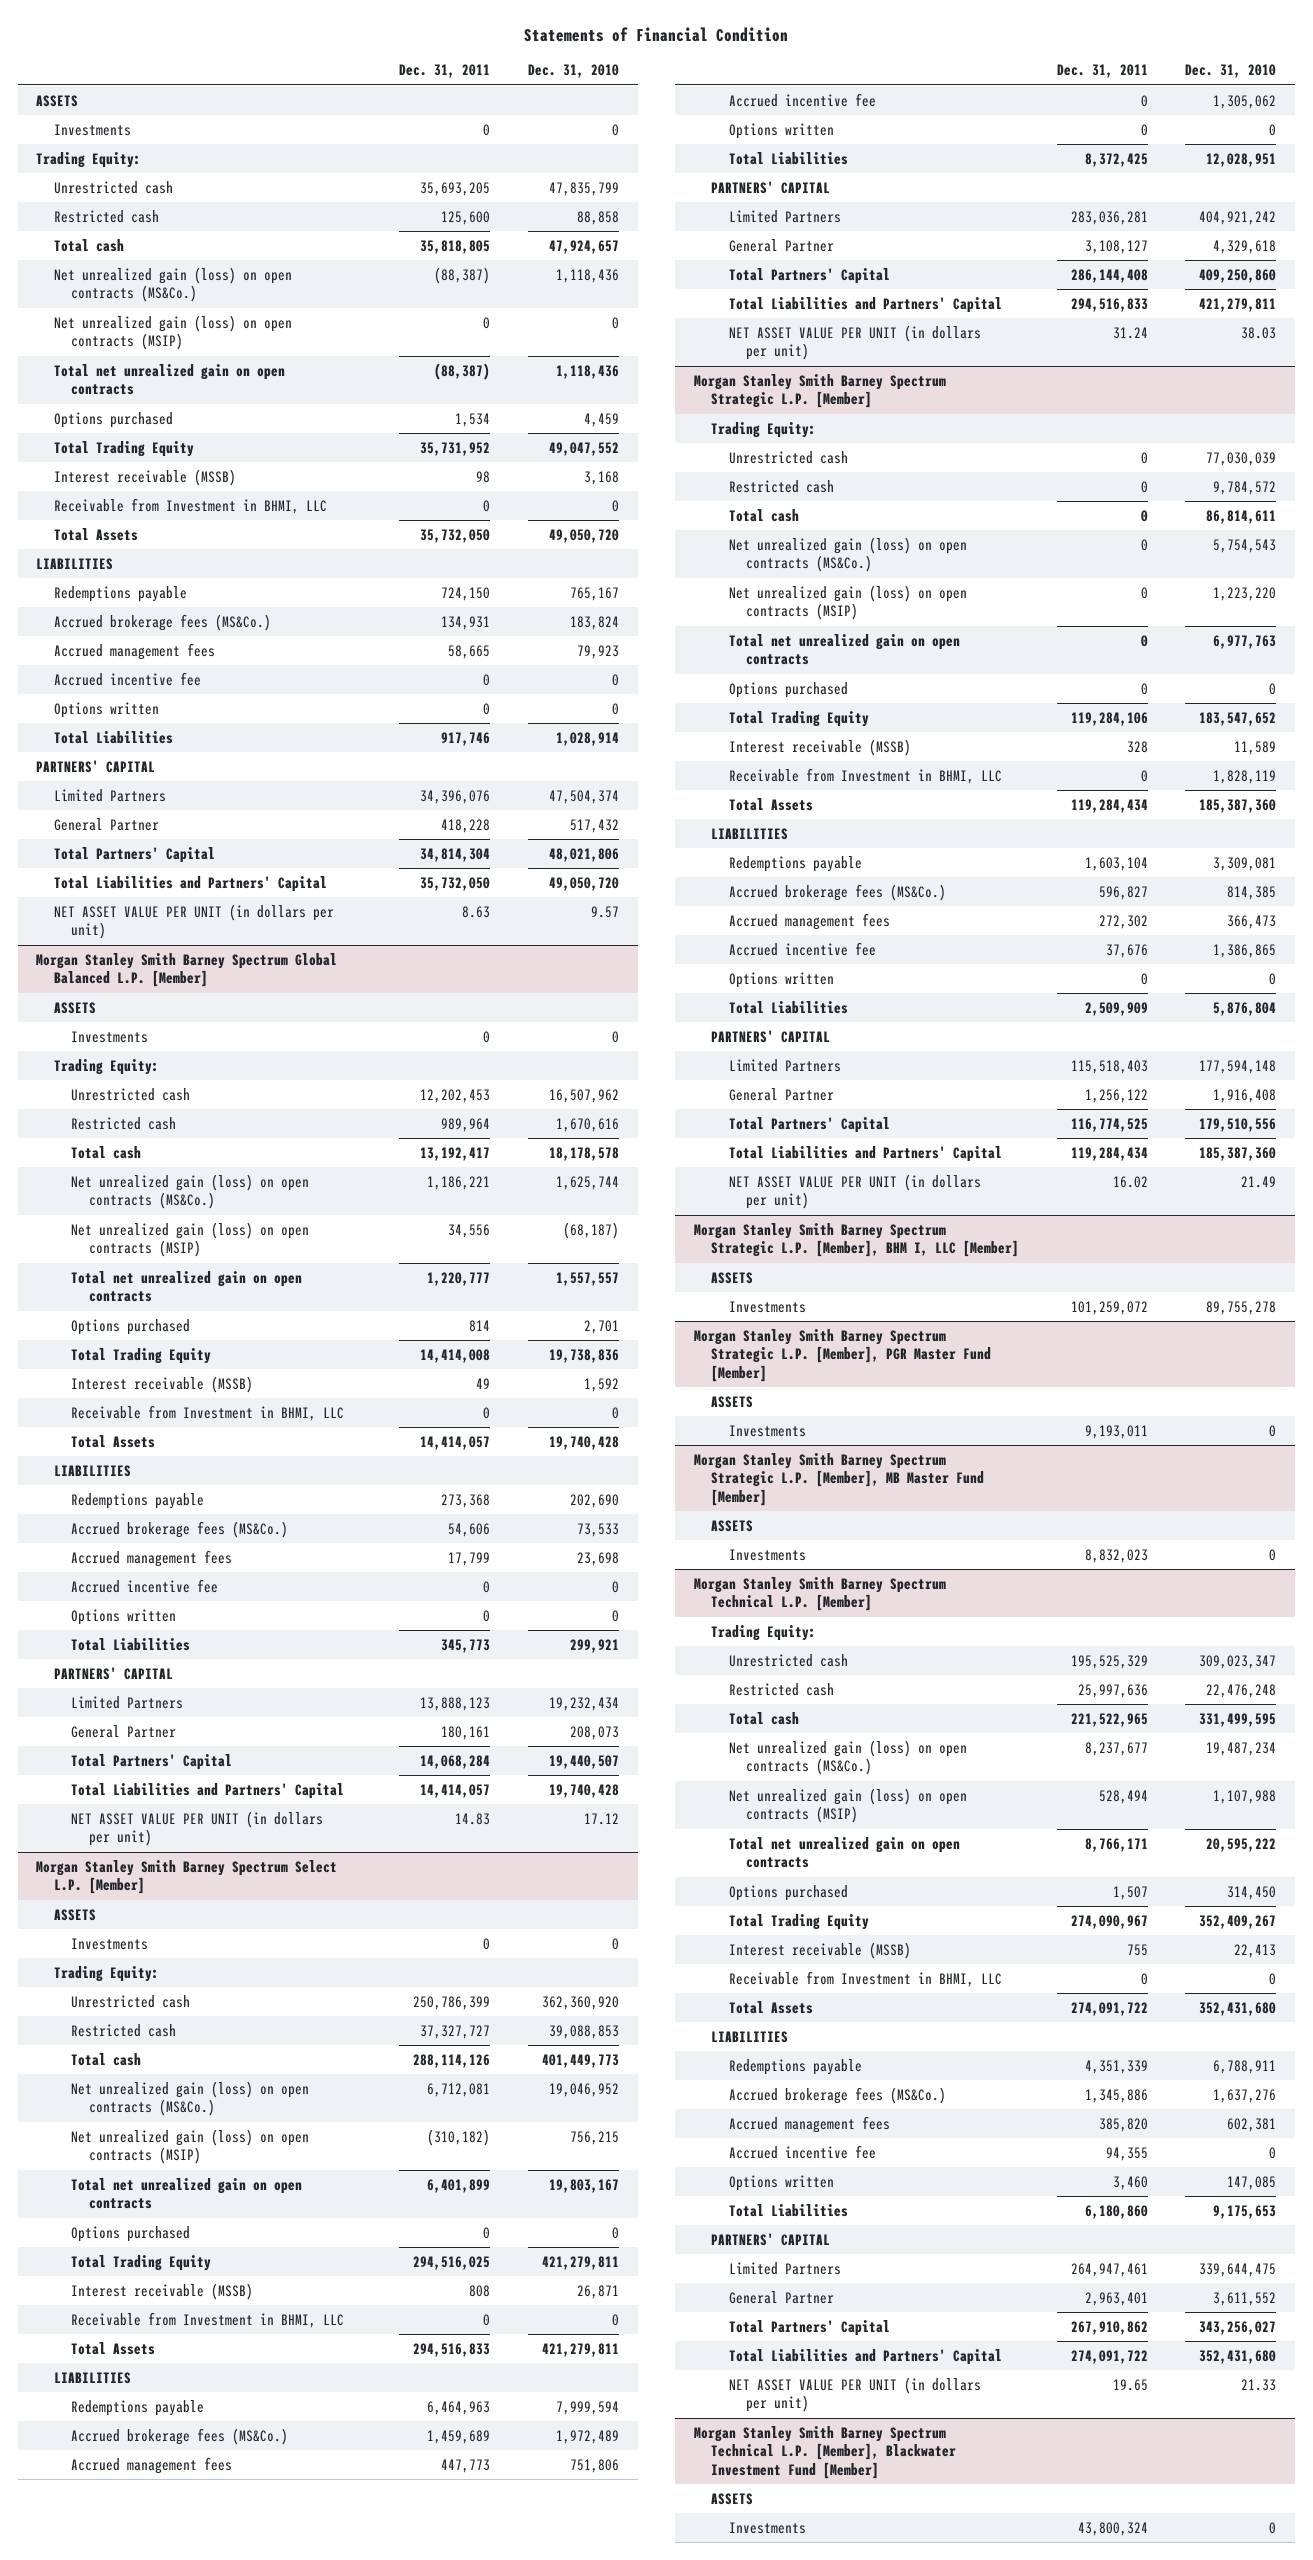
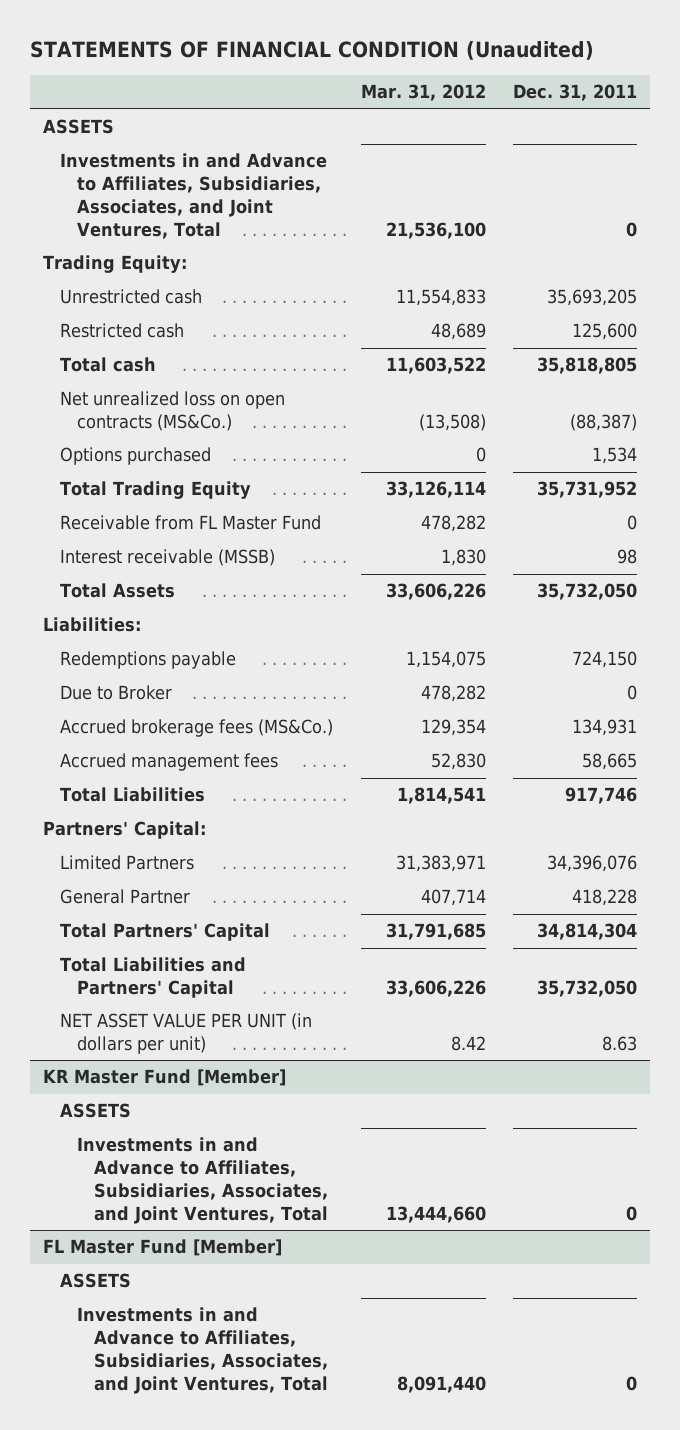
[524,26,789,42] Statements of Financial Condition -> [29,41,594,61] STATEMENTS OF FINANCIAL CONDITION (Unaudited)
[527,64,619,79] Dec. 31, 2010 -> none
none -> [360,84,486,102] Mar. 31, 2012
[53,123,131,136] Investments -> [60,153,328,239] Investments in and Advance to Affiliates, Subsidiaries, Associates, and Joint Ventures, Total
[53,314,292,351] Net unrealized gain (loss) on open contracts (MSIP) -> none
[53,363,285,396] Total net unrealized gain on open contracts -> none
[53,266,292,303] Net unrealized gain (loss) on open contracts (MS&Co.) -> [60,391,286,432] Net unrealized loss on open contracts (MS&Co.)
none -> [60,515,322,531] Receivable from FL Master Fund
[53,497,327,514] Receivable from Investment in BHMI, LLC -> none
[36,557,114,570] LIABILITIES -> [43,617,142,633] Liabilities:
none -> [60,685,173,701] Due to Broker
[53,671,201,686] Accrued incentive fee -> none
[53,701,159,718] Options written -> none
[36,759,156,773] PARTNERS' CAPITAL -> [43,821,207,840] Partners' Capital:
[36,952,338,988] Morgan Stanley Smith Barney Spectrum Global Balanced L.P. [Member] -> none
[53,1001,96,1014] ASSETS -> none
[71,1030,149,1043] Investments -> none
[53,1058,159,1075] Trading Equity: -> none
[71,1087,191,1101] Unrestricted cash -> none
[71,1116,177,1130] Restricted cash -> none
[71,1145,142,1159] Total cash -> none
[71,1173,310,1210] Net unrealized gain (loss) on open contracts (MS&Co.) -> none
[71,1221,310,1258] Net unrealized gain (loss) on open contracts (MSIP) -> none
[71,1270,303,1303] Total net unrealized gain on open contracts -> none
[71,1318,191,1335] Options purchased -> none
[71,1347,212,1364] Total Trading Equity -> none
[71,1375,254,1393] Interest receivable (MSSB) -> none
[71,1404,345,1421] Receivable from Investment in BHMI, LLC -> none
[71,1434,156,1448] Total Assets -> none
[53,1464,131,1477] LIABILITIES -> none
[71,1492,205,1509] Redemptions payable -> none
[71,1520,289,1538] Accrued brokerage fees (MS&Co.) -> none
[71,1549,233,1567] Accrued management fees -> none
[71,1578,219,1593] Accrued incentive fee -> none
[71,1608,177,1625] Options written -> none
[71,1637,191,1651] Total Liabilities -> none
[53,1666,173,1680] PARTNERS' CAPITAL -> none
[71,1695,184,1709] Limited Partners -> none
[71,1724,177,1738] General Partner -> none
[71,1753,233,1770] Total Partners' Capital -> none
[71,1782,345,1799] Total Liabilities and Partners' Capital -> none
[71,1810,324,1847] NET ASSET VALUE PER UNIT (in dollars per unit) -> none
[36,1859,338,1895] Morgan Stanley Smith Barney Spectrum Select L.P. [Member] -> none
[53,1908,96,1921] ASSETS -> none
[71,1937,149,1950] Investments -> none
[53,1965,159,1982] Trading Equity: -> none
[71,1994,191,2008] Unrestricted cash -> none
[71,2023,177,2037] Restricted cash -> none
[71,2052,142,2066] Total cash -> none
[71,2080,310,2117] Net unrealized gain (loss) on open contracts (MS&Co.) -> none
[71,2128,310,2165] Net unrealized gain (loss) on open contracts (MSIP) -> none
[71,2177,303,2210] Total net unrealized gain on open contracts -> none
[71,2225,191,2242] Options purchased -> none
[71,2254,212,2271] Total Trading Equity -> none
[71,2282,254,2300] Interest receivable (MSSB) -> none
[71,2311,345,2328] Receivable from Investment in BHMI, LLC -> none
[71,2341,156,2355] Total Assets -> none
[53,2371,131,2384] LIABILITIES -> none
[71,2399,205,2416] Redemptions payable -> none
[71,2427,289,2445] Accrued brokerage fees (MS&Co.) -> none
[71,2456,233,2474] Accrued management fees -> none
[728,92,876,107] Accrued incentive fee -> none
[728,122,834,139] Options written -> none
[728,151,848,165] Total Liabilities -> none
[711,180,831,194] PARTNERS' CAPITAL -> none
[728,209,841,223] Limited Partners -> none
[728,238,834,252] General Partner -> none
[728,267,890,284] Total Partners' Capital -> none
[728,296,1002,313] Total Liabilities and Partners' Capital -> none
[728,324,981,361] NET ASSET VALUE PER UNIT (in dollars per unit) -> none
[693,373,946,409] Morgan Stanley Smith Barney Spectrum Strategic L.P. [Member] -> none
[711,421,817,438] Trading Equity: -> none
[728,450,848,464] Unrestricted cash -> none
[728,479,834,493] Restricted cash -> none
[728,508,799,522] Total cash -> none
[728,536,967,573] Net unrealized gain (loss) on open contracts (MS&Co.) -> none
[728,584,967,621] Net unrealized gain (loss) on open contracts (MSIP) -> none
[728,633,960,666] Total net unrealized gain on open contracts -> none
[728,681,848,698] Options purchased -> none
[728,710,869,727] Total Trading Equity -> none
[728,738,911,756] Interest receivable (MSSB) -> none
[728,767,1002,784] Receivable from Investment in BHMI, LLC -> none
[728,797,813,811] Total Assets -> none
[711,827,789,840] LIABILITIES -> none
[728,855,862,872] Redemptions payable -> none
[728,883,946,901] Accrued brokerage fees (MS&Co.) -> none
[728,912,890,930] Accrued management fees -> none
[728,941,876,956] Accrued incentive fee -> none
[728,971,834,988] Options written -> none
[728,1000,848,1014] Total Liabilities -> none
[711,1029,831,1043] PARTNERS' CAPITAL -> none
[728,1058,841,1072] Limited Partners -> none
[728,1087,834,1101] General Partner -> none
[728,1116,890,1133] Total Partners' Capital -> none
[728,1145,1002,1162] Total Liabilities and Partners' Capital -> none
[728,1173,981,1210] NET ASSET VALUE PER UNIT (in dollars per unit) -> none
[693,1222,1020,1258] Morgan Stanley Smith Barney Spectrum Strategic L.P. [Member], BHM I, LLC [Member] -> none
[711,1271,754,1284] ASSETS -> none
[728,1300,806,1313] Investments -> none
[693,1328,992,1383] Morgan Stanley Smith Barney Spectrum Strategic L.P. [Member], PGR Master Fund [Member] -> none
[711,1395,754,1408] ASSETS -> none
[728,1424,806,1437] Investments -> none
[693,1452,985,1507] Morgan Stanley Smith Barney Spectrum Strategic L.P. [Member], MB Master Fund [Member] -> none
none -> [43,1069,287,1087] KR Master Fund [Member]
[728,1548,806,1561] Investments -> none
[693,1576,946,1612] Morgan Stanley Smith Barney Spectrum Technical L.P. [Member] -> none
[711,1624,817,1641] Trading Equity: -> none
[728,1653,848,1667] Unrestricted cash -> none
[728,1682,834,1696] Restricted cash -> none
[728,1711,799,1725] Total cash -> none
[728,1739,967,1776] Net unrealized gain (loss) on open contracts (MS&Co.) -> none
[728,1787,967,1824] Net unrealized gain (loss) on open contracts (MSIP) -> none
[728,1836,960,1869] Total net unrealized gain on open contracts -> none
[728,1884,848,1901] Options purchased -> none
[728,1913,869,1930] Total Trading Equity -> none
[728,1941,911,1959] Interest receivable (MSSB) -> none
[728,1970,1002,1987] Receivable from Investment in BHMI, LLC -> none
[728,2000,813,2014] Total Assets -> none
[711,2030,789,2043] LIABILITIES -> none
[728,2058,862,2075] Redemptions payable -> none
[728,2086,946,2104] Accrued brokerage fees (MS&Co.) -> none
[728,2115,890,2133] Accrued management fees -> none
[728,2144,876,2159] Accrued incentive fee -> none
[728,2174,834,2191] Options written -> none
[728,2203,848,2217] Total Liabilities -> none
[711,2232,831,2246] PARTNERS' CAPITAL -> none
[728,2261,841,2275] Limited Partners -> none
[728,2290,834,2304] General Partner -> none
[728,2319,890,2336] Total Partners' Capital -> none
[728,2348,1002,2365] Total Liabilities and Partners' Capital -> none
[728,2376,981,2413] NET ASSET VALUE PER UNIT (in dollars per unit) -> none
[693,2425,957,2480] Morgan Stanley Smith Barney Spectrum Technical L.P. [Member], Blackwater Investment Fund [Member] -> none
none -> [77,1137,329,1224] Investments in and Advance to Affiliates, Subsidiaries, Associates, and Joint Ventures, Total
none -> [43,1239,283,1257] FL Master Fund [Member]
[728,2521,806,2534] Investments -> none
none -> [77,1307,329,1394] Investments in and Advance to Affiliates, Subsidiaries, Associates, and Joint Ventures, Total

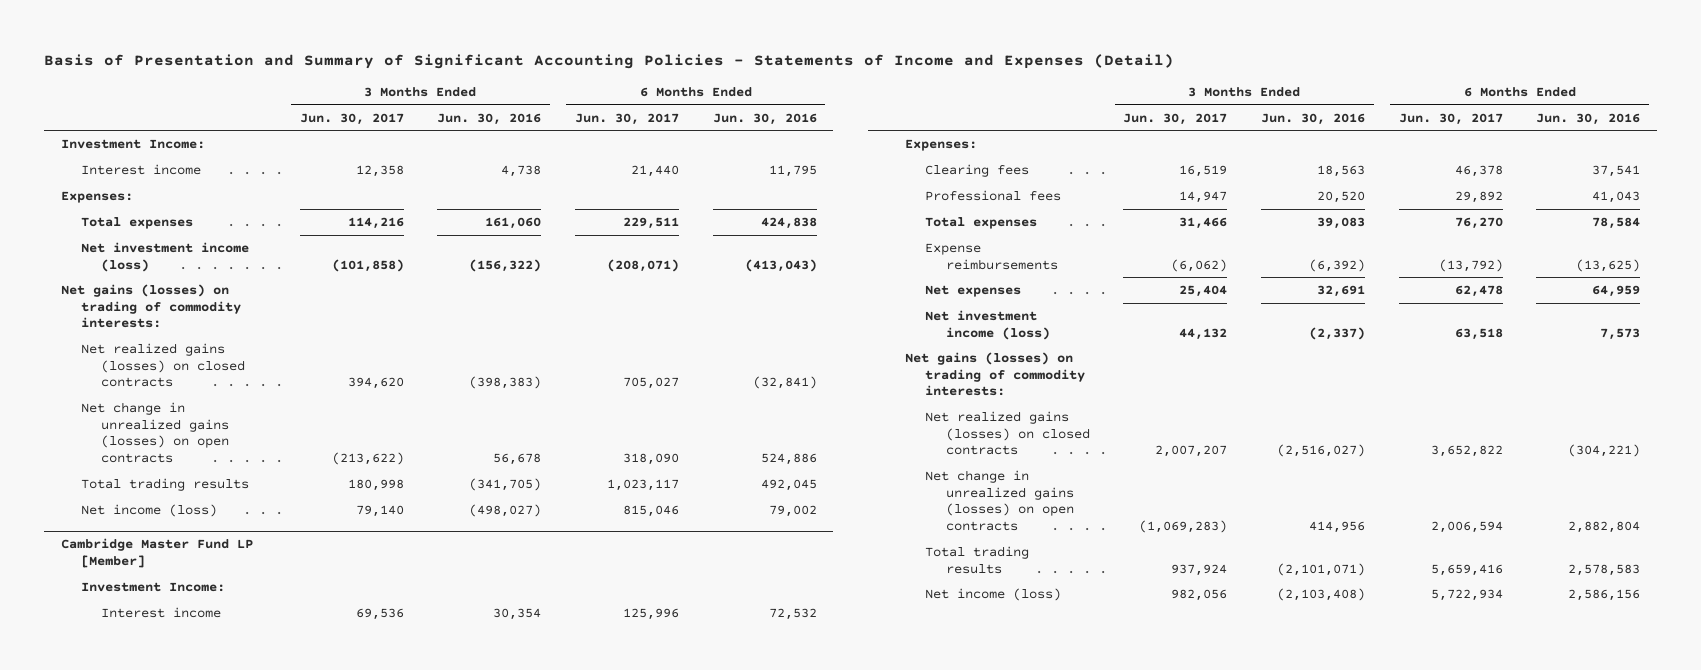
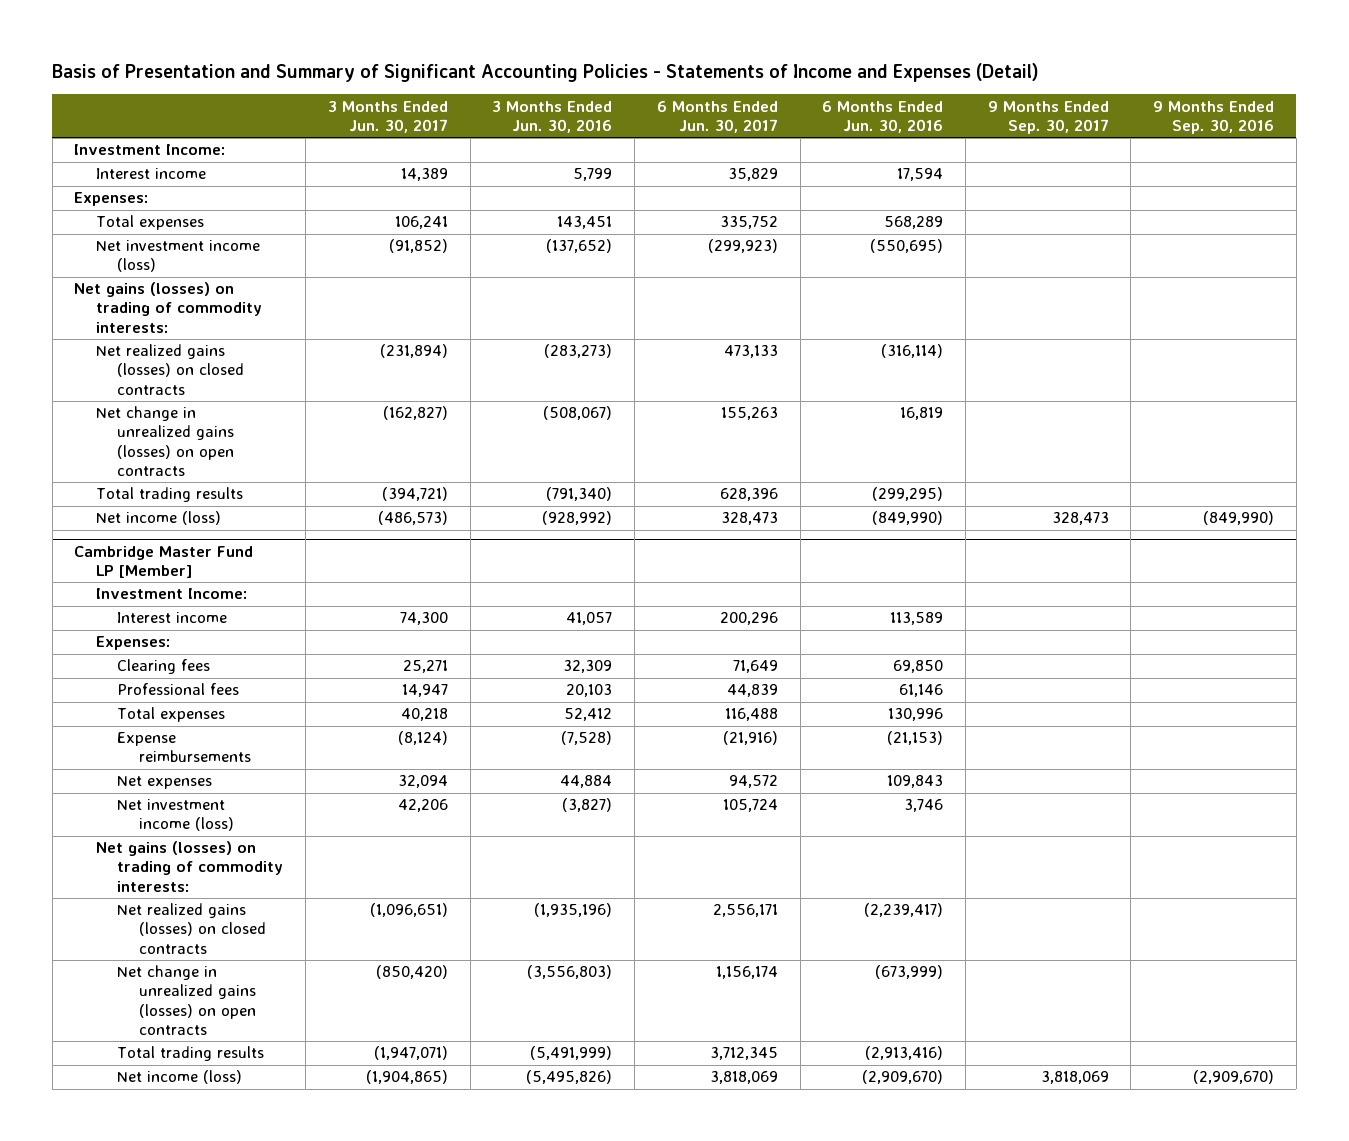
none -> [987,100,1109,134] 9 Months Ended Sep. 30, 2017
none -> [1153,100,1275,134] 9 Months Ended Sep. 30, 2016
[355,164,404,177] 12,358 -> [400,168,448,182] 14,389
[501,164,542,177] 4,738 -> [573,168,613,182] 5,799
[630,164,679,177] 21,440 -> [727,168,778,182] 35,829
[768,164,817,177] 11,795 -> [897,168,944,182] 17,594
[347,216,404,229] 114,216 -> [394,216,448,230] 106,241
[485,216,542,229] 161,060 -> [557,216,613,230] 143,451
[622,216,679,229] 229,511 -> [719,216,778,230] 335,752
[760,216,817,229] 424,838 -> [884,216,944,230] 568,289
[331,258,404,272] (101,858) -> [388,239,448,254] (91,852)
[469,258,542,272] (156,322) -> [546,239,613,254] (137,652)
[606,258,679,272] (208,071) -> [707,239,778,254] (299,923)
[744,258,817,272] (413,043) -> [870,239,944,254] (550,695)
[347,377,404,390] 394,620 -> [379,344,448,359] (231,894)
[469,376,542,390] (398,383) -> [544,344,613,359] (283,273)
[622,377,679,390] 705,027 -> [723,345,778,359] 473,133
[752,376,817,390] (32,841) -> [881,344,944,359] (316,114)
[331,451,404,465] (213,622) -> [382,406,448,421] (162,827)
[493,452,542,465] 56,678 -> [543,406,613,421] (508,067)
[622,452,679,465] 318,090 -> [720,407,778,421] 155,263
[760,452,817,465] 524,886 -> [900,407,944,421] 16,819
[347,478,404,491] 180,998 -> [381,487,448,502] (394,721)
[469,477,542,491] (341,705) -> [546,487,613,502] (791,340)
[606,478,679,491] 1,023,117 -> [719,488,778,502] 628,396
[760,478,817,491] 492,045 -> [872,487,944,502] (299,295)
[355,504,404,517] 79,140 -> [377,511,448,526] (486,573)
[469,503,542,517] (498,027) -> [542,511,613,526] (928,992)
[622,504,679,517] 815,046 -> [720,512,778,526] 328,473
[768,504,817,517] 79,002 -> [872,511,944,526] (849,990)
[355,607,404,620] 69,536 -> [399,612,448,626] 74,300
[493,607,542,620] 30,354 -> [566,612,613,626] 41,057
[622,607,679,620] 125,996 -> [719,612,778,626] 200,296
[768,607,817,620] 72,532 -> [890,612,944,626] 113,589
[1179,164,1228,177] 16,519 -> [402,660,448,674] 25,271
[1317,164,1366,177] 18,563 -> [563,660,613,674] 32,309
[1454,164,1503,177] 46,378 -> [732,660,778,674] 71,649
[1592,164,1641,177] 37,541 -> [893,660,944,674] 69,850
[1317,190,1366,203] 20,520 -> [566,684,613,698] 20,103
[1454,190,1503,203] 29,892 -> [726,684,778,698] 44,839
[1592,190,1641,203] 41,043 -> [899,684,944,698] 61,146
[1179,216,1228,229] 31,466 -> [400,708,448,722] 40,218
[1317,216,1366,229] 39,083 -> [564,708,613,722] 52,412
[1454,216,1503,229] 76,270 -> [724,708,778,722] 116,488
[1592,216,1641,229] 78,584 -> [888,708,944,722] 130,996
[1171,258,1228,272] (6,062) -> [397,731,448,746] (8,124)
[1309,258,1366,272] (6,392) -> [561,731,613,746] (7,528)
[1438,258,1503,272] (13,792) -> [722,731,778,746] (21,916)
[1576,258,1641,272] (13,625) -> [887,731,944,746] (21,153)
[1179,284,1228,297] 25,404 -> [397,775,448,789] 32,094
[1317,284,1366,297] 32,691 -> [560,775,613,789] 44,884
[1454,284,1503,297] 62,478 -> [728,775,778,789] 94,572
[1592,284,1641,297] 64,959 -> [887,775,944,789] 109,843
[1179,327,1228,340] 44,132 -> [397,799,448,813] 42,206
[1309,326,1366,340] (2,337) -> [562,798,613,813] (3,827)
[1454,327,1503,340] 63,518 -> [722,799,778,813] 105,724
[1600,327,1641,340] 7,573 -> [904,799,944,813] 3,746
[1155,445,1228,458] 2,007,207 -> [369,903,448,918] (1,096,651)
[1277,444,1366,458] (2,516,027) -> [534,903,613,918] (1,935,196)
[1430,445,1503,458] 3,652,822 -> [712,904,778,918] 2,556,171
[1568,444,1641,458] (304,221) -> [864,903,944,918] (2,239,417)
[1139,519,1228,533] (1,069,283) -> [375,965,448,980] (850,420)
[1309,520,1366,533] 414,956 -> [527,965,613,980] (3,556,803)
[1430,520,1503,533] 2,006,594 -> [715,966,778,980] 1,156,174
[1568,520,1641,533] 2,882,804 -> [875,965,944,980] (673,999)
[1171,563,1228,576] 937,924 -> [373,1046,448,1061] (1,947,071)
[1277,562,1366,576] (2,101,071) -> [530,1046,613,1061] (5,491,999)
[1430,563,1503,576] 5,659,416 -> [709,1047,778,1061] 3,712,345
[1568,563,1641,576] 2,578,583 -> [865,1046,944,1061] (2,913,416)
[1171,588,1228,601] 982,056 -> [365,1070,448,1085] (1,904,865)
[1277,587,1366,601] (2,103,408) -> [526,1070,613,1085] (5,495,826)
[1430,588,1503,601] 5,722,934 -> [709,1071,778,1085] 3,818,069
[1568,588,1641,601] 2,586,156 -> [862,1070,944,1085] (2,909,670)

